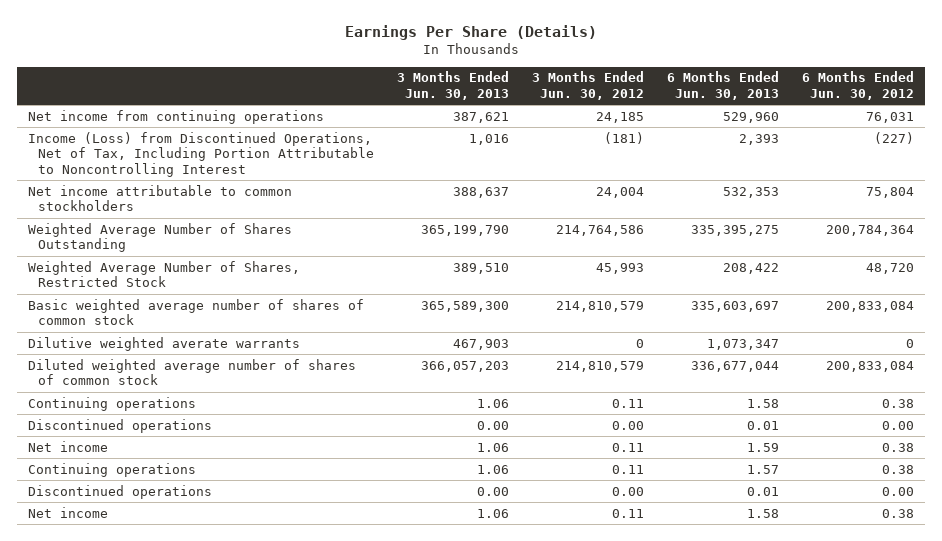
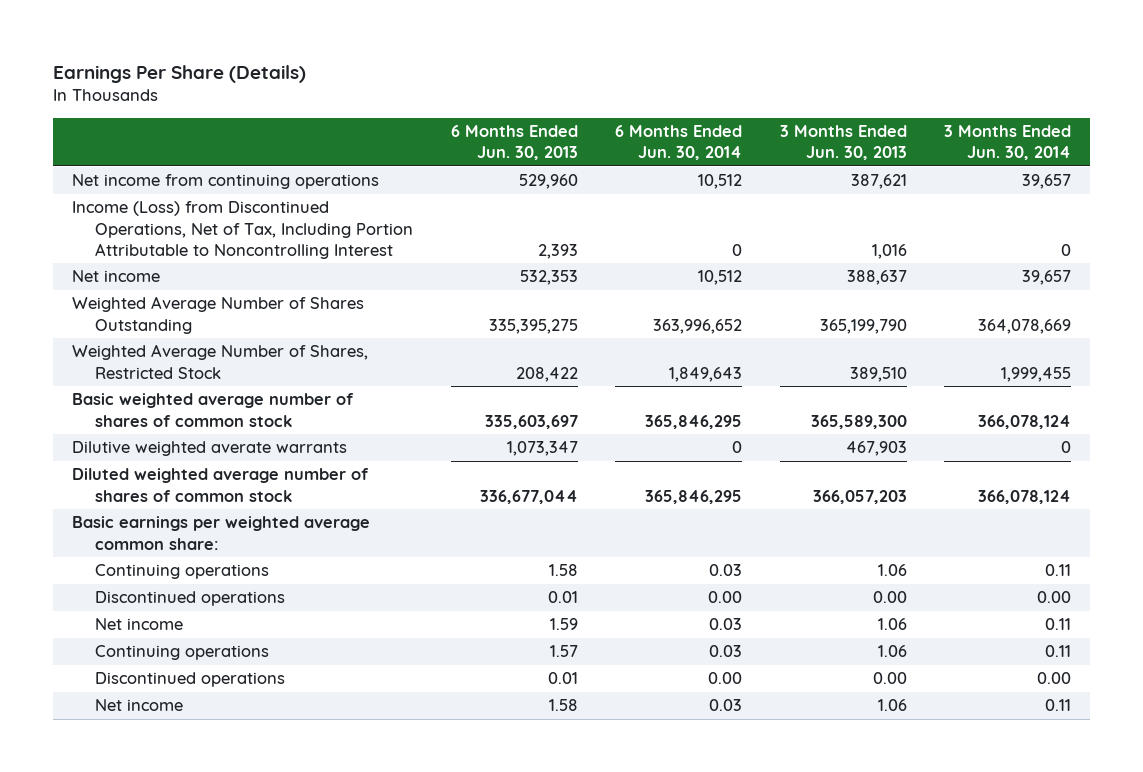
[531,71,644,100] 3 Months Ended Jun. 30, 2012 -> none
[801,71,914,100] 6 Months Ended Jun. 30, 2012 -> none
none -> [615,124,743,161] 6 Months Ended Jun. 30, 2014
none -> [944,124,1072,161] 3 Months Ended Jun. 30, 2014
[28,184,293,212] Net income attributable to common stockholders -> [72,270,161,283] Net income
none -> [72,516,371,550] Basic earnings per weighted average common share:

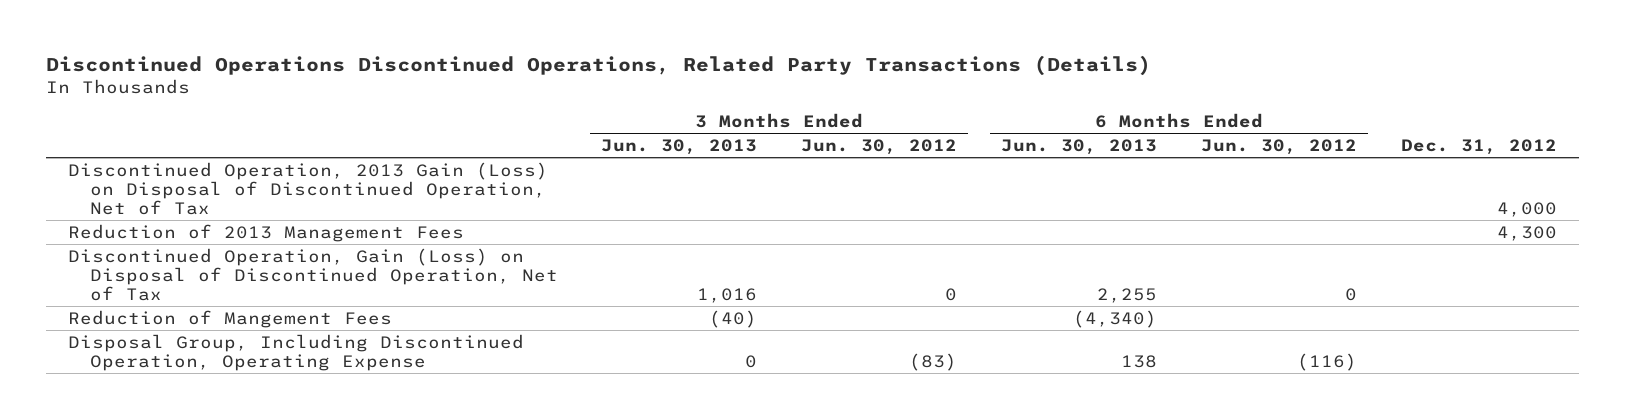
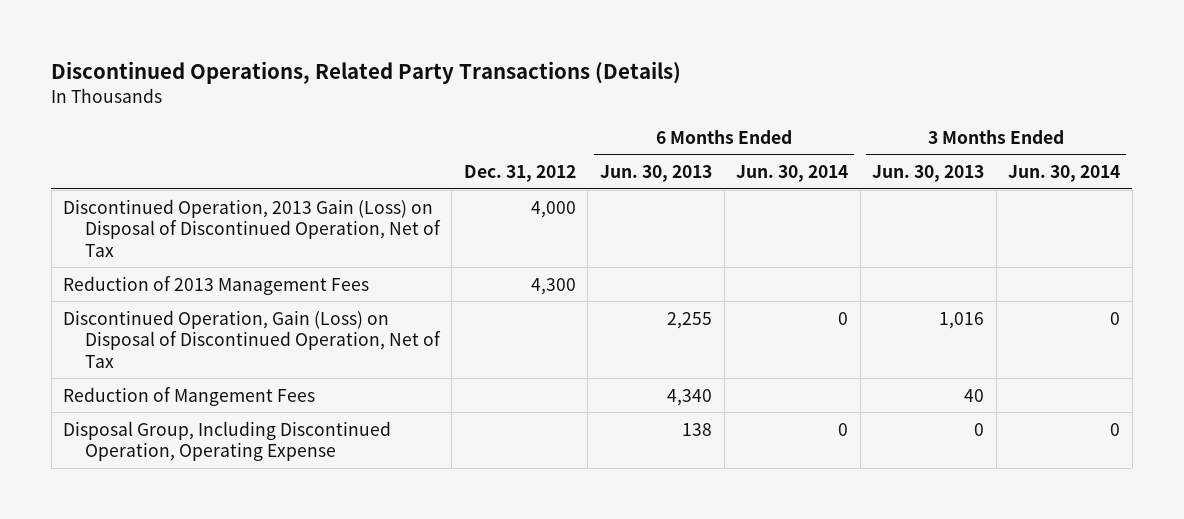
[45,55,1151,77] Discontinued Operations Discontinued Operations, Related Party Transactions (Details) -> [51,60,682,84] Discontinued Operations, Related Party Transactions (Details)
[801,138,958,155] Jun. 30, 2012 -> none
[1201,138,1358,155] Jun. 30, 2012 -> none
none -> [736,165,849,183] Jun. 30, 2014
none -> [1008,165,1121,183] Jun. 30, 2014
[709,309,758,328] (40) -> [964,388,985,402] 40
[1073,309,1158,328] (4,340) -> [666,388,712,406] 4,340

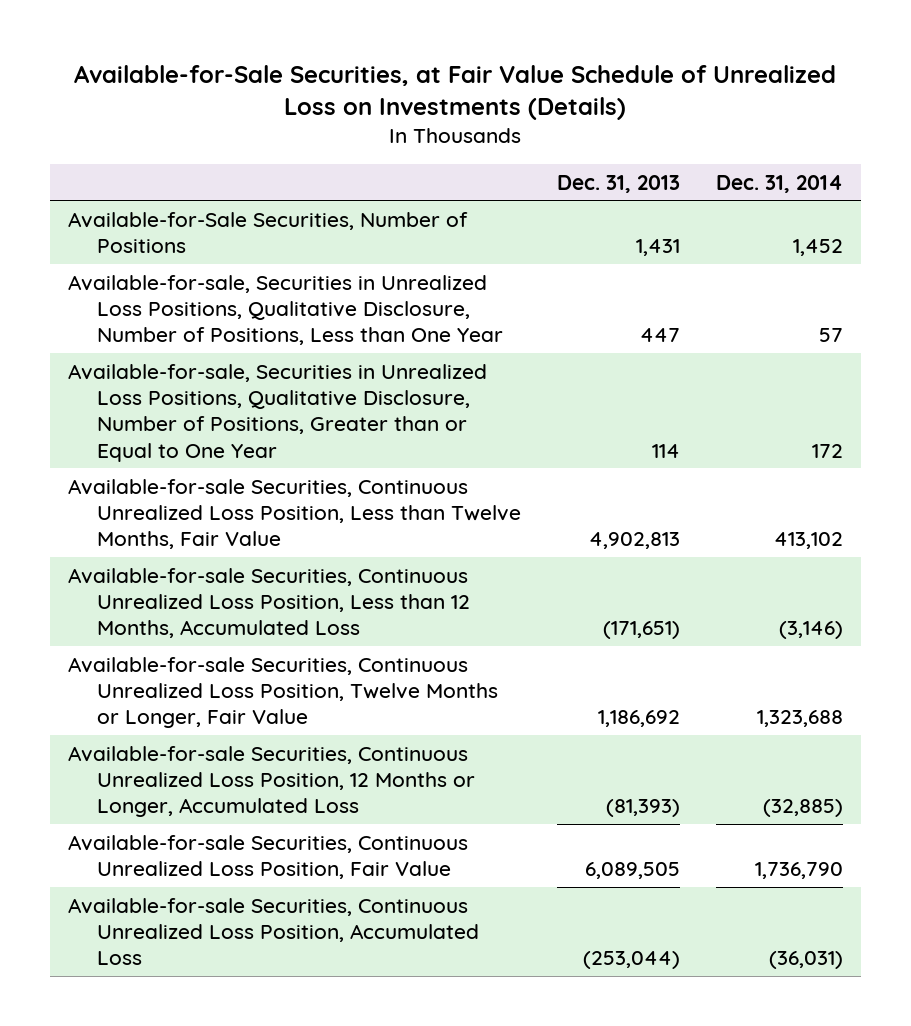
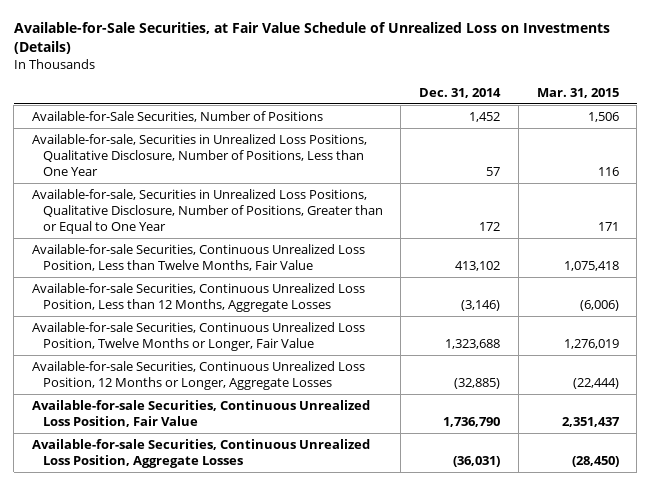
[557,174,681,193] Dec. 31, 2013 -> none
none -> [536,87,619,98] Mar. 31, 2015
[67,567,471,639] Available-for-sale Securities, Continuous Unrealized Loss Position, Less than 12 Months, Accumulated Loss -> [31,282,365,312] Available-for-sale Securities, Continuous Unrealized Loss Position, Less than 12 Months, Aggregate Losses
[67,745,476,818] Available-for-sale Securities, Continuous Unrealized Loss Position, 12 Months or Longer, Accumulated Loss -> [31,360,365,390] Available-for-sale Securities, Continuous Unrealized Loss Position, 12 Months or Longer, Aggregate Losses
[67,897,480,966] Available-for-sale Securities, Continuous Unrealized Loss Position, Accumulated Loss -> [31,438,370,468] Available-for-sale Securities, Continuous Unrealized Loss Position, Aggregate Losses

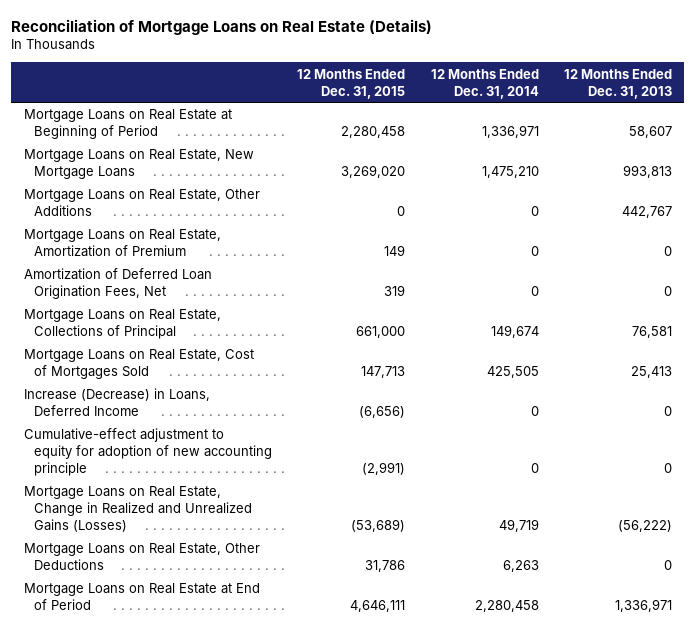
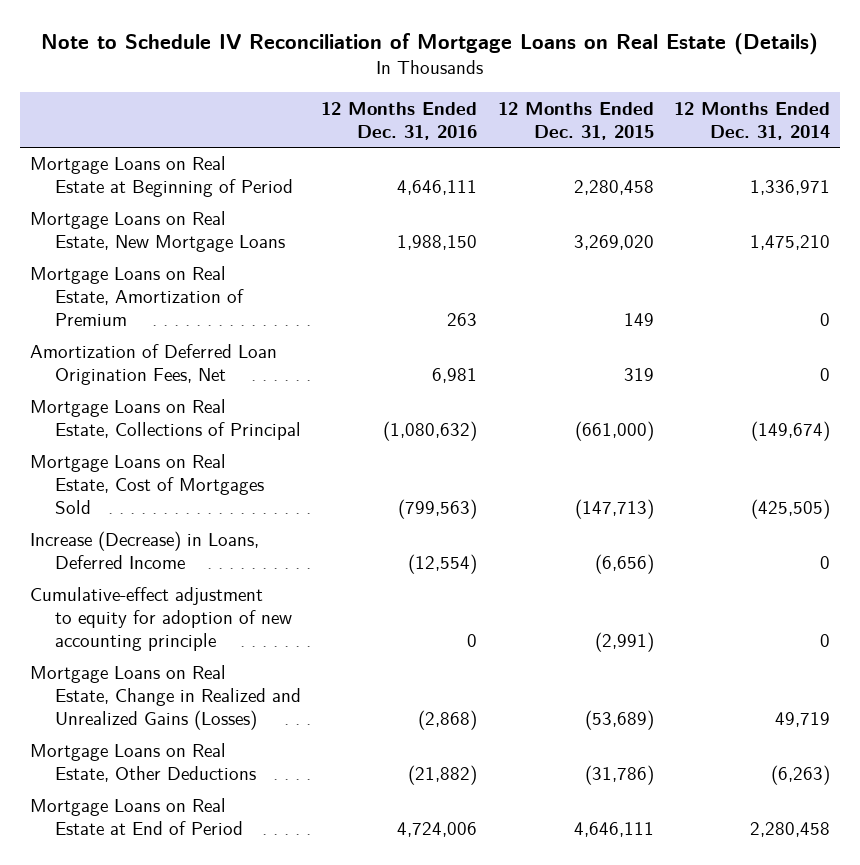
[11,18,433,35] Reconciliation of Mortgage Loans on Real Estate (Details) -> [41,33,819,56] Note to Schedule IV Reconciliation of Mortgage Loans on Real Estate (Details)
[563,68,672,99] 12 Months Ended Dec. 31, 2013 -> none
none -> [321,101,478,140] 12 Months Ended Dec. 31, 2016
[24,189,261,217] Mortgage Loans on Real Estate, Other Additions -> none
[356,326,406,339] 661,000 -> [574,421,654,442] (661,000)
[490,325,539,339] 149,674 -> [750,421,830,442] (149,674)
[361,366,406,379] 147,713 -> [574,499,654,520] (147,713)
[486,366,539,379] 425,505 -> [750,499,830,520] (425,505)
[365,560,406,573] 31,786 -> [584,765,654,786] (31,786)
[502,560,539,573] 6,263 -> [770,765,830,786] (6,263)

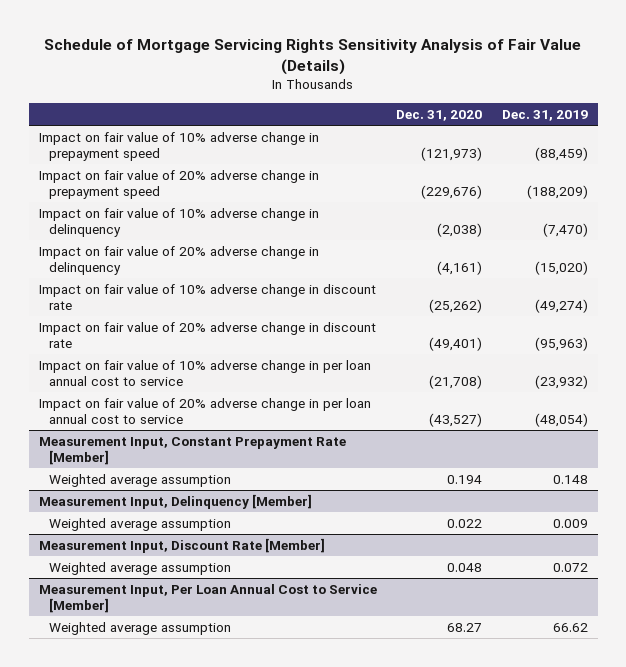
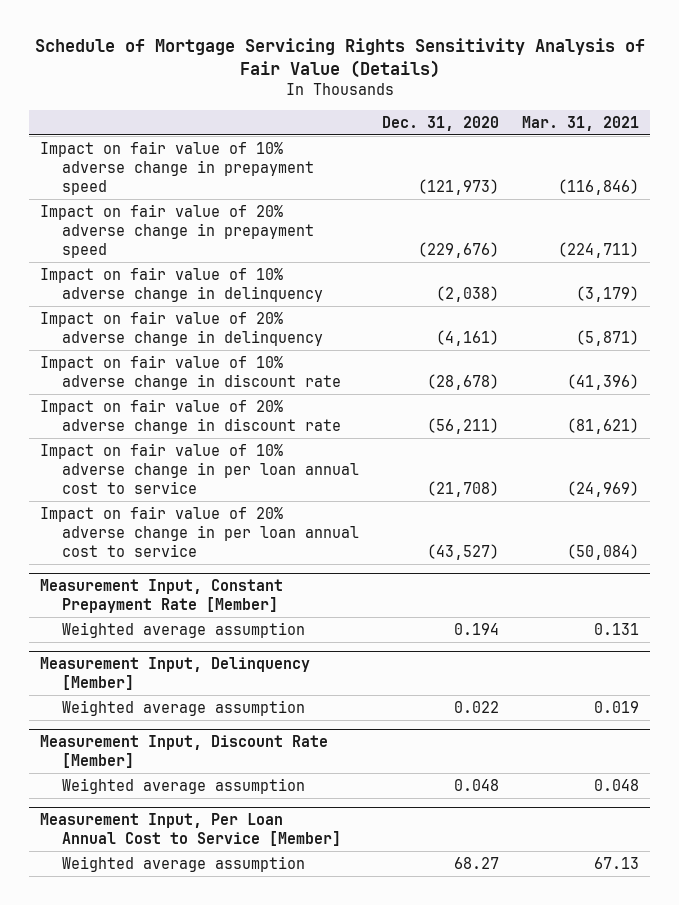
[501,109,588,121] Dec. 31, 2019 -> none
none -> [521,115,639,131] Mar. 31, 2021
[429,298,483,313] (25,262) -> [426,373,499,390] (28,678)
[429,336,483,351] (49,401) -> [426,417,499,434] (56,211)

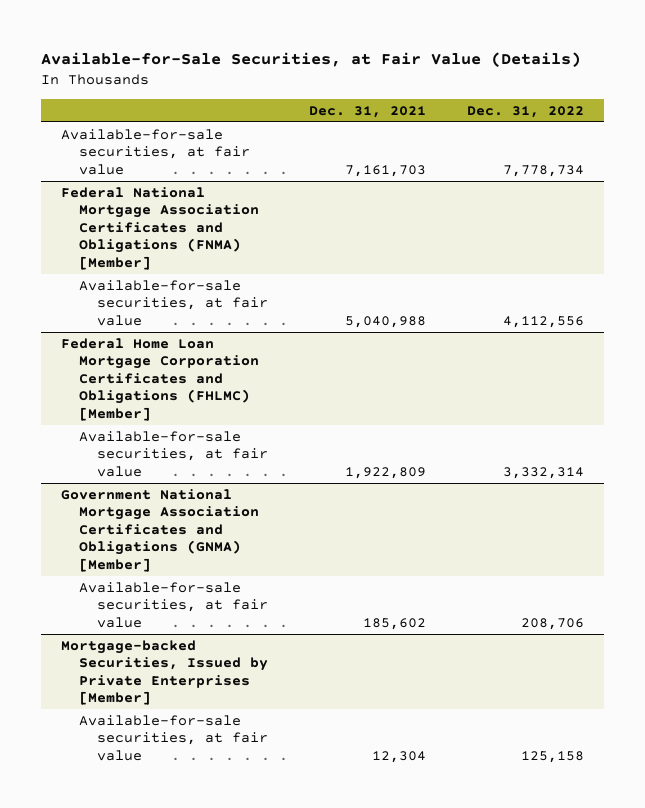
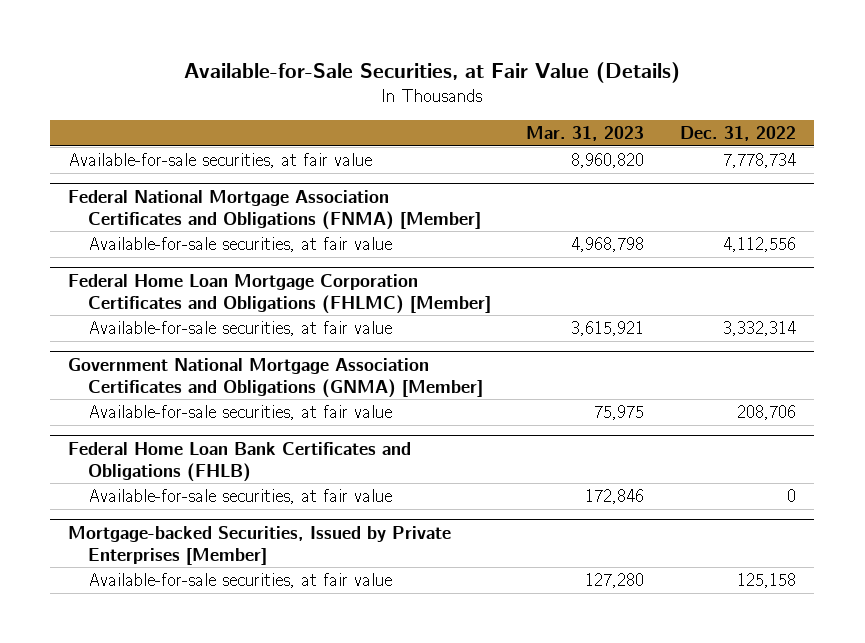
[308,105,426,118] Dec. 31, 2021 -> none
none -> [526,125,645,141] Mar. 31, 2023
none -> [68,441,412,482] Federal Home Loan Bank Certificates and Obligations (FHLB)
none -> [87,489,392,505] Available-for-sale securities, at fair value

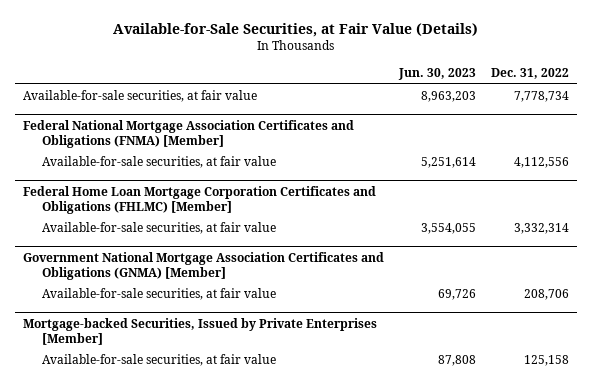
[526,125,645,141] Mar. 31, 2023 -> none
none -> [397,68,476,81] Jun. 30, 2023
[68,441,412,482] Federal Home Loan Bank Certificates and Obligations (FHLB) -> none
[87,489,392,505] Available-for-sale securities, at fair value -> none

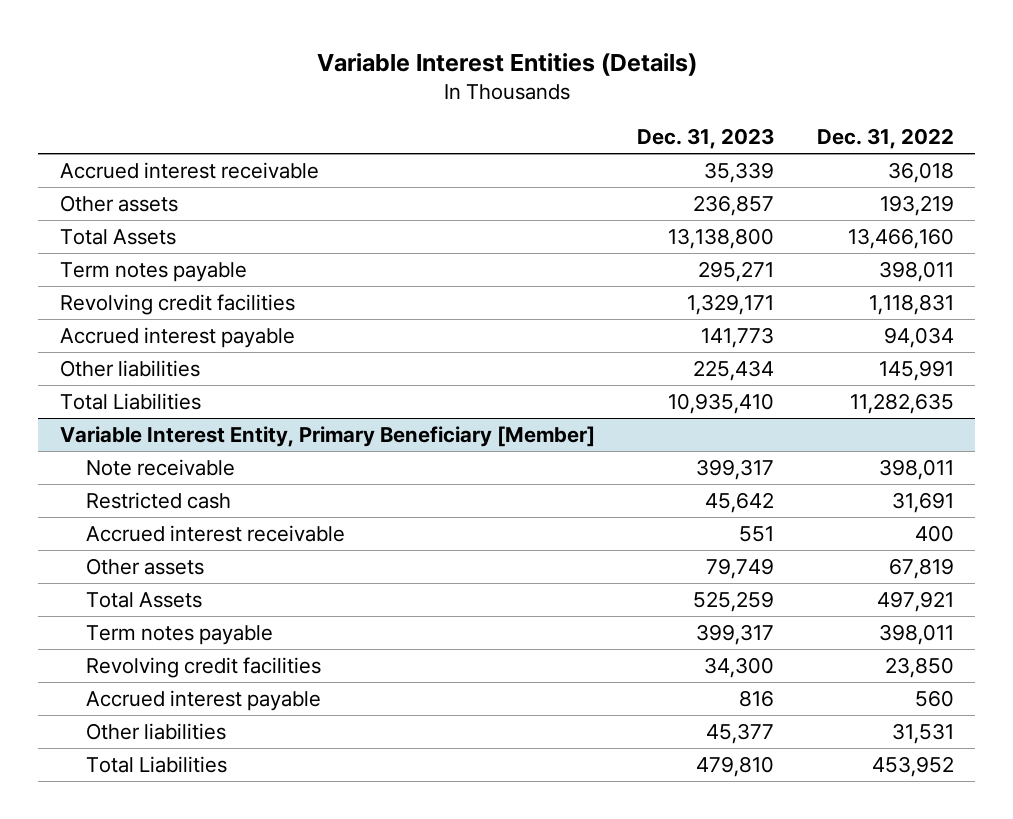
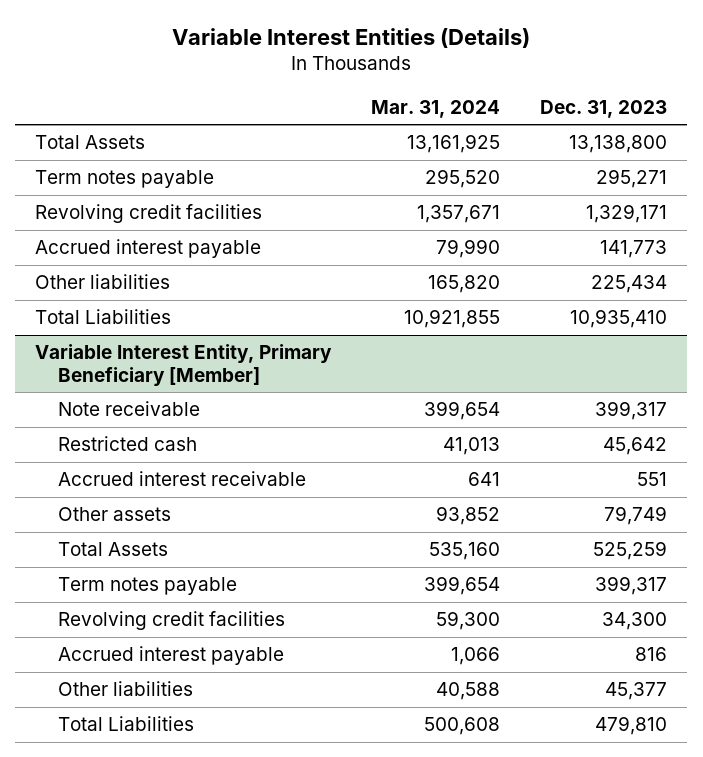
[816,128,954,150] Dec. 31, 2022 -> none
none -> [371,99,501,118] Mar. 31, 2024
[59,161,319,179] Accrued interest receivable -> none
[59,194,178,212] Other assets -> none

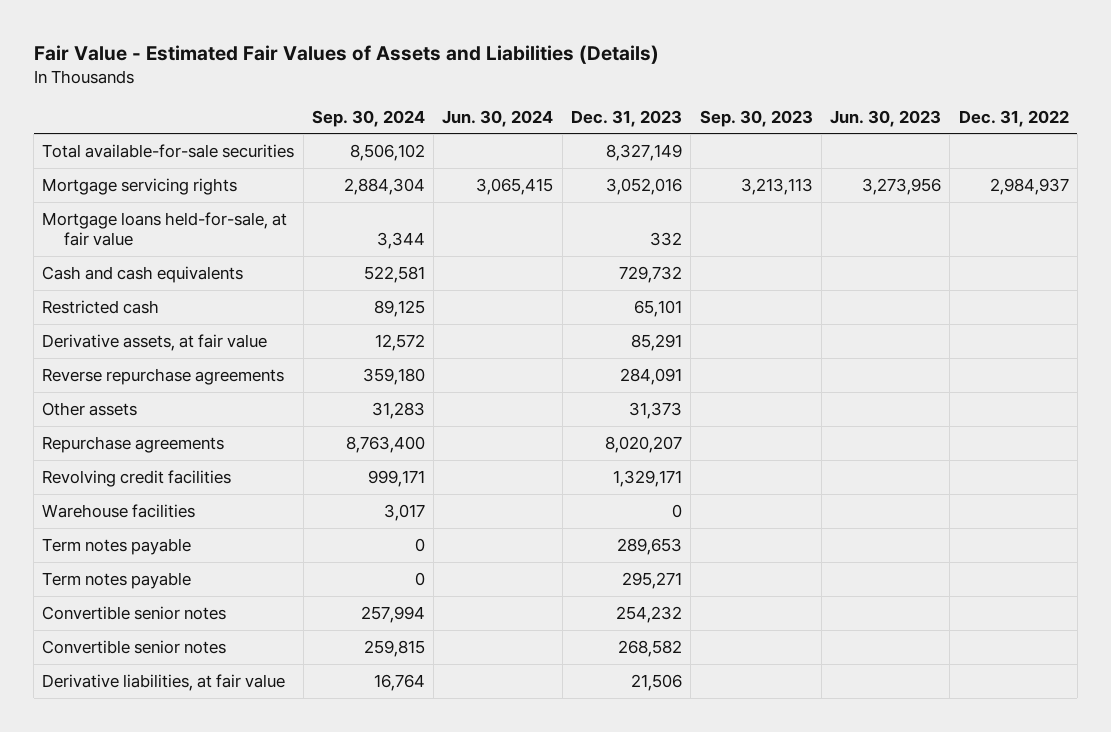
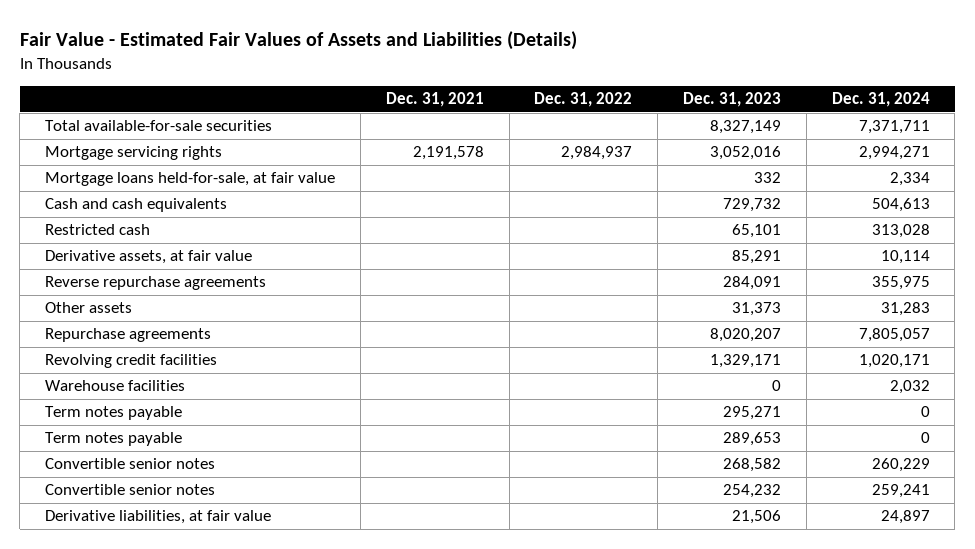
[311,109,425,127] Sep. 30, 2024 -> none
[442,109,554,127] Jun. 30, 2024 -> none
[699,109,813,127] Sep. 30, 2023 -> none
[830,109,942,127] Jun. 30, 2023 -> none
none -> [385,92,484,108] Dec. 31, 2021
none -> [831,92,930,108] Dec. 31, 2024
[42,537,192,555] Term notes payable -> [45,432,183,447] Term notes payable
[42,605,227,620] Convertible senior notes -> [45,484,216,496] Convertible senior notes

